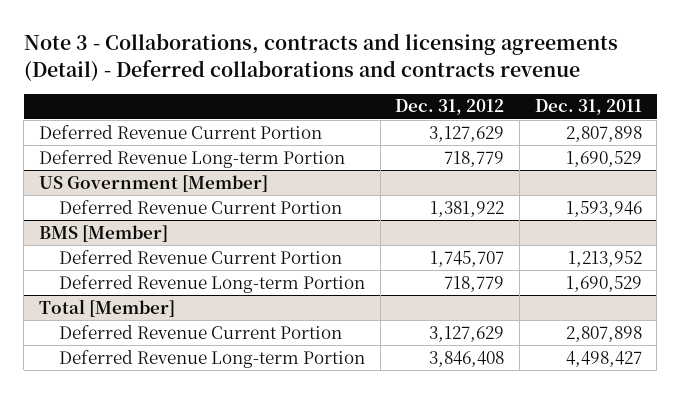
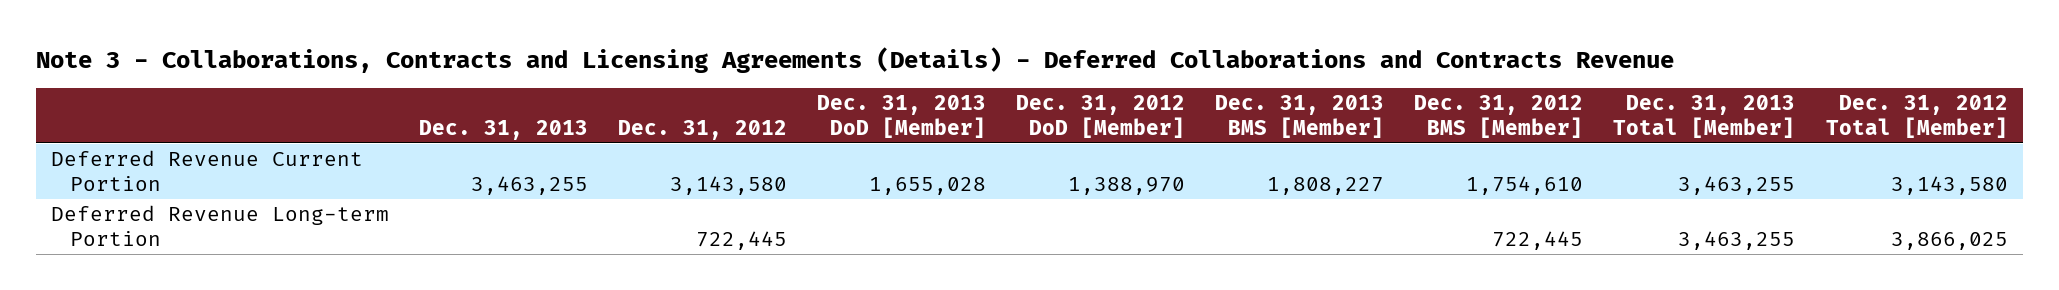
[23,33,618,81] Note 3 - Collaborations, contracts and licensing agreements (Detail) - Deferred collaborations and contracts revenue -> [35,46,1674,73] Note 3 - Collaborations, Contracts and Licensing Agreements (Details) - Deferred Collaborations and Contracts Revenue
[534,99,642,116] Dec. 31, 2011 -> none
none -> [419,119,589,140] Dec. 31, 2013
none -> [817,95,987,138] Dec. 31, 2013 DoD [Member]
none -> [1016,95,1186,138] Dec. 31, 2012 DoD [Member]
none -> [1215,95,1385,138] Dec. 31, 2013 BMS [Member]
none -> [1414,95,1584,138] Dec. 31, 2012 BMS [Member]
none -> [1613,95,1796,138] Dec. 31, 2013 Total [Member]
none -> [1825,95,2008,138] Dec. 31, 2012 Total [Member]
[39,174,269,192] US Government [Member] -> none
[58,199,342,214] Deferred Revenue Current Portion -> none
[39,224,169,242] BMS [Member] -> none
[58,249,342,264] Deferred Revenue Current Portion -> none
[58,274,365,293] Deferred Revenue Long-term Portion -> none
[39,298,176,317] Total [Member] -> none
[58,324,342,339] Deferred Revenue Current Portion -> none
[58,349,365,368] Deferred Revenue Long-term Portion -> none
[429,125,505,142] 3,127,629 -> [670,175,788,195] 3,143,580
[444,150,505,167] 718,779 -> [696,230,788,250] 722,445

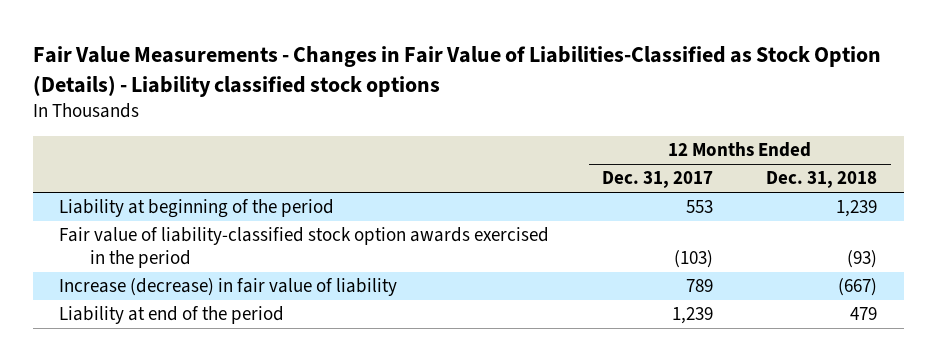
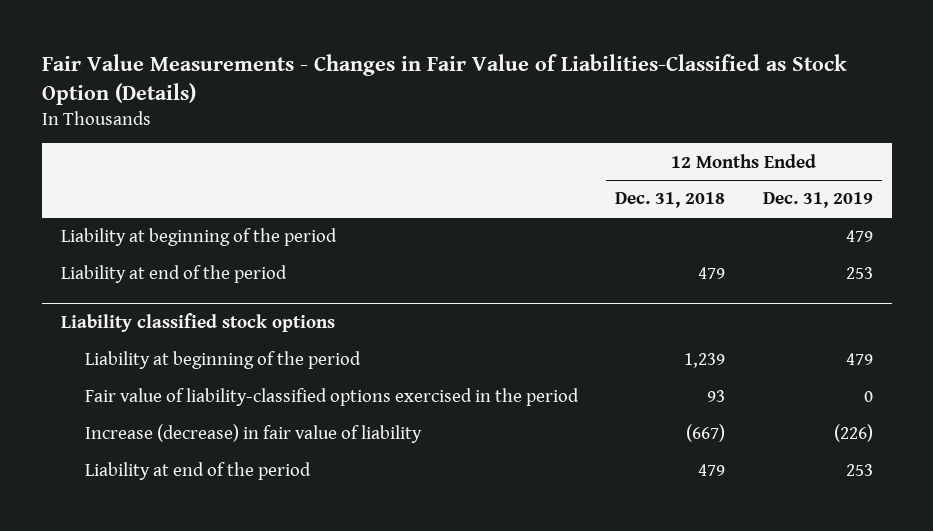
[32,46,881,97] Fair Value Measurements - Changes in Fair Value of Liabilities-Classified as Stock Option (Details) - Liability classified stock options -> [41,53,847,105] Fair Value Measurements - Changes in Fair Value of Liabilities-Classified as Stock Option (Details)
[602,171,714,189] Dec. 31, 2017 -> none
none -> [762,192,873,209] Dec. 31, 2019
none -> [60,228,337,247] Liability at beginning of the period
none -> [60,265,287,284] Liability at end of the period
none -> [60,312,335,332] Liability classified stock options
[59,227,550,269] Fair value of liability-classified stock option awards exercised in the period -> [84,388,579,407] Fair value of liability-classified options exercised in the period
[847,250,878,269] (93) -> [707,390,726,403] 93

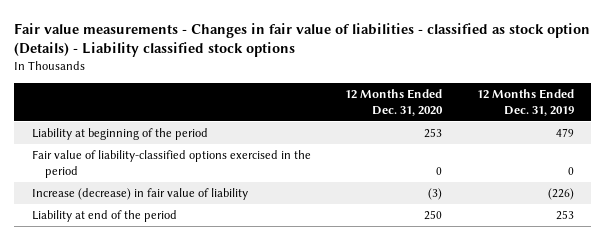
[41,53,847,105] Fair Value Measurements - Changes in Fair Value of Liabilities-Classified as Stock Option (Details) -> [14,22,591,58] Fair value measurements - Changes in fair value of liabilities - classified as stock option (Details) - Liability classified stock options
[615,192,726,209] Dec. 31, 2018 -> none
none -> [345,88,444,116] 12 Months Ended Dec. 31, 2020
[60,265,287,284] Liability at end of the period -> none
[60,312,335,332] Liability classified stock options -> none
[84,351,361,370] Liability at beginning of the period -> none

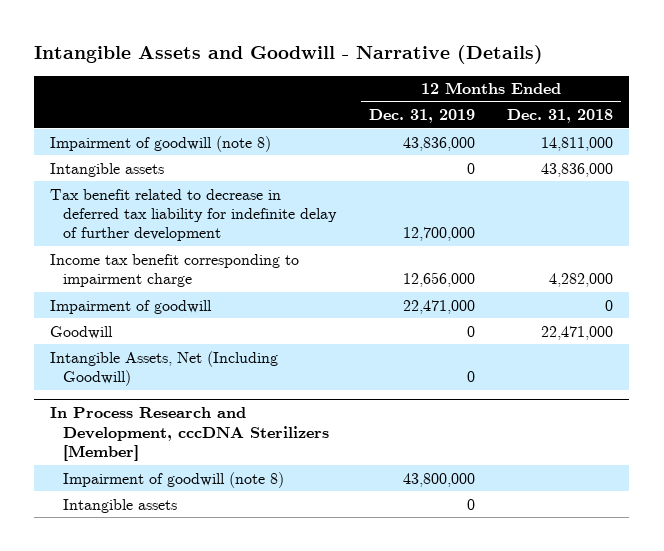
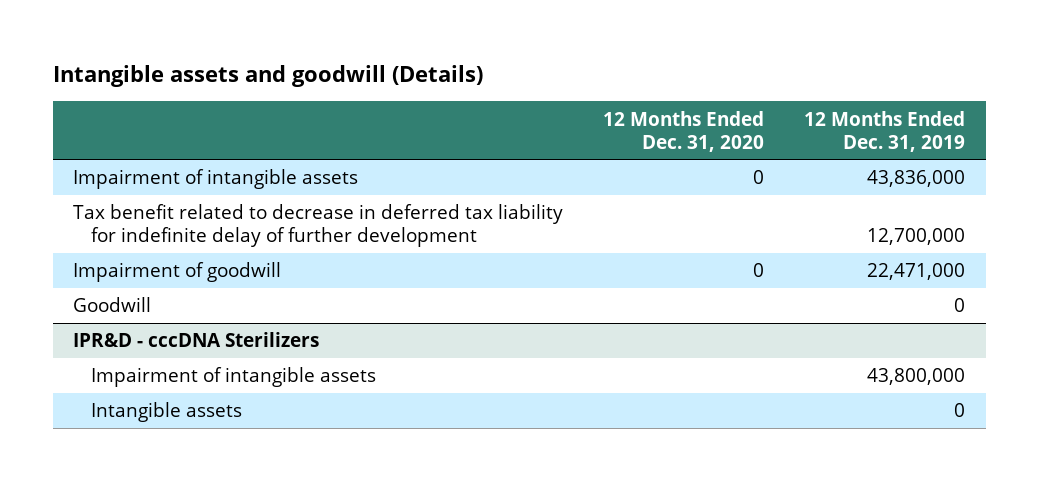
[34,45,544,65] Intangible Assets and Goodwill - Narrative (Details) -> [52,65,483,88] Intangible assets and goodwill (Details)
[507,109,614,124] Dec. 31, 2018 -> none
none -> [603,110,765,152] 12 Months Ended Dec. 31, 2020
[50,162,165,177] Intangible assets -> none
[50,135,272,152] Impairment of goodwill (note 8) -> [73,169,359,190] Impairment of intangible assets
[50,253,300,288] Income tax benefit corresponding to impairment charge -> none
[50,350,279,387] Intangible Assets, Net (Including Goodwill) -> none
[50,407,330,462] In Process Research and Development, cccDNA Sterilizers [Member] -> [73,332,320,348] IPR&D - cccDNA Sterilizers
[63,471,285,488] Impairment of goodwill (note 8) -> [91,367,377,388] Impairment of intangible assets

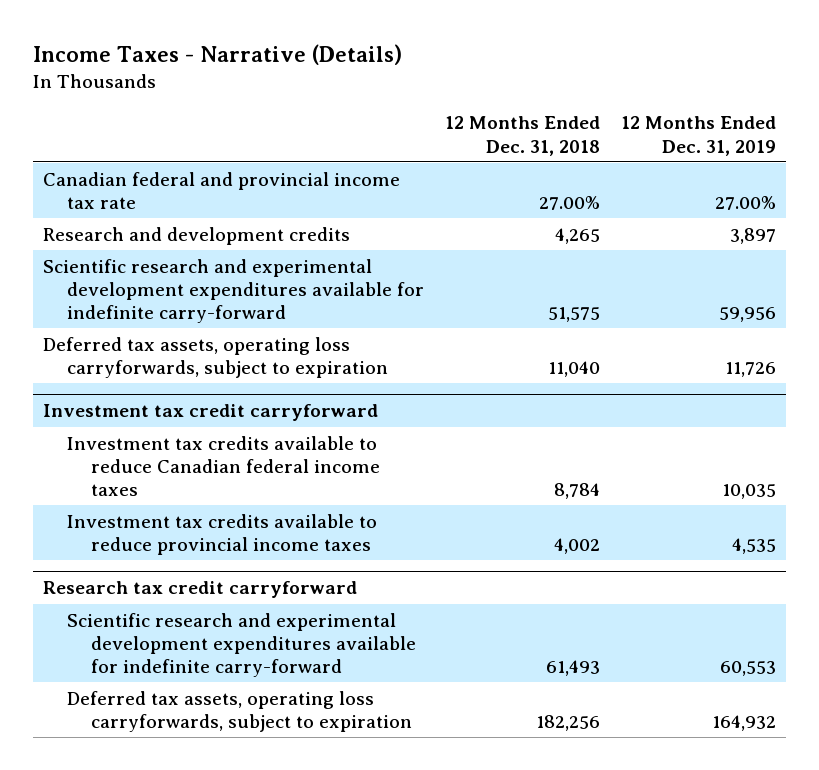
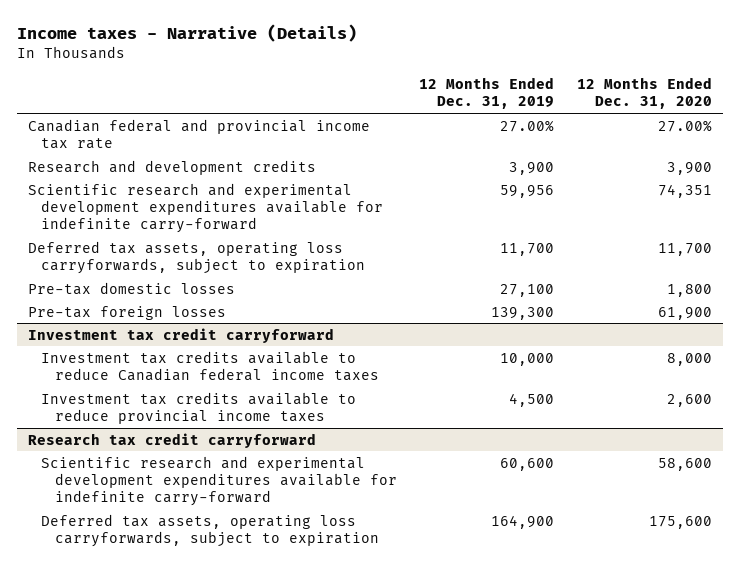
[32,44,402,66] Income Taxes - Narrative (Details) -> [16,23,357,42] Income taxes - Narrative (Details)
[445,116,601,156] 12 Months Ended Dec. 31, 2018 -> none
none -> [576,77,712,110] 12 Months Ended Dec. 31, 2020
[730,227,777,244] 3,897 -> [509,161,555,175] 3,900
[725,361,777,377] 11,726 -> [500,242,555,256] 11,700
none -> [28,281,236,295] Pre-tax domestic losses
none -> [28,305,227,320] Pre-tax foreign losses
[722,483,777,499] 10,035 -> [500,352,555,366] 10,000
[732,537,777,554] 4,535 -> [509,392,555,407] 4,500
[720,660,777,676] 60,553 -> [500,457,555,471] 60,600
[712,714,777,731] 164,932 -> [491,514,555,529] 164,900

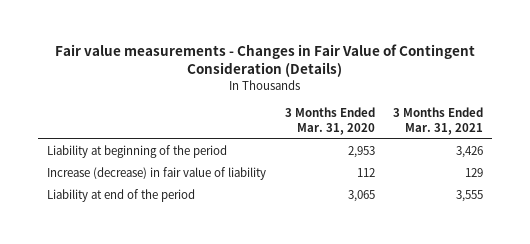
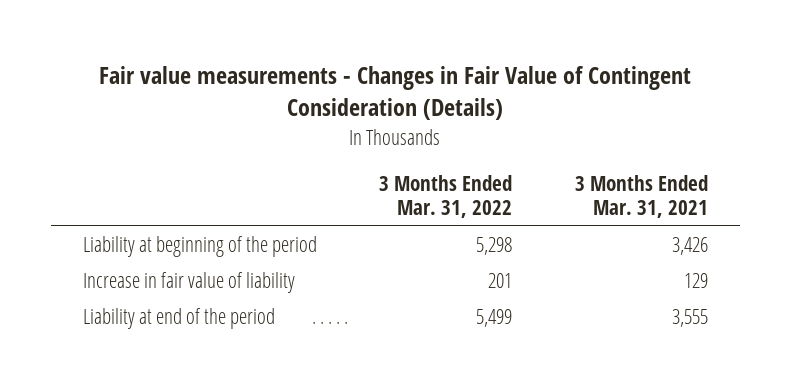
[284,106,375,135] 3 Months Ended Mar. 31, 2020 -> none
none -> [379,174,513,219] 3 Months Ended Mar. 31, 2022
[47,167,267,181] Increase (decrease) in fair value of liability -> [82,272,295,294] Increase in fair value of liability

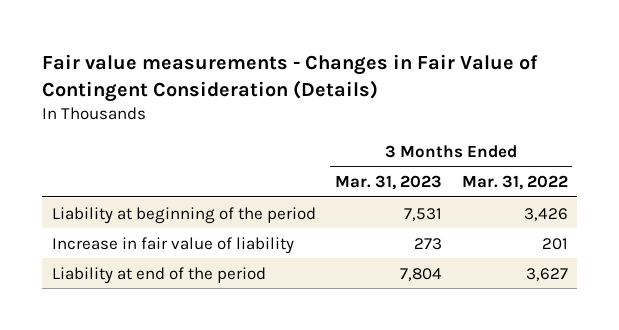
[575,174,709,219] 3 Months Ended Mar. 31, 2021 -> none
none -> [335,175,443,191] Mar. 31, 2023
[476,237,513,256] 5,298 -> [523,207,568,221] 3,426
[476,309,513,328] 5,499 -> [525,267,568,281] 3,627

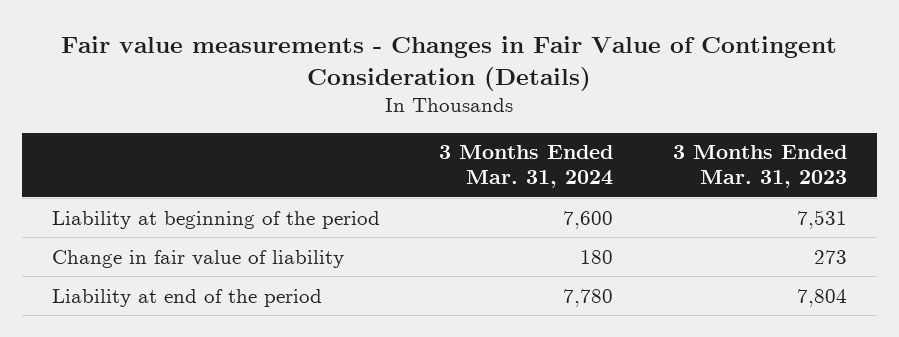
[461,175,568,191] Mar. 31, 2022 -> none
none -> [439,145,614,189] 3 Months Ended Mar. 31, 2024
[51,236,294,254] Increase in fair value of liability -> [51,249,344,268] Change in fair value of liability

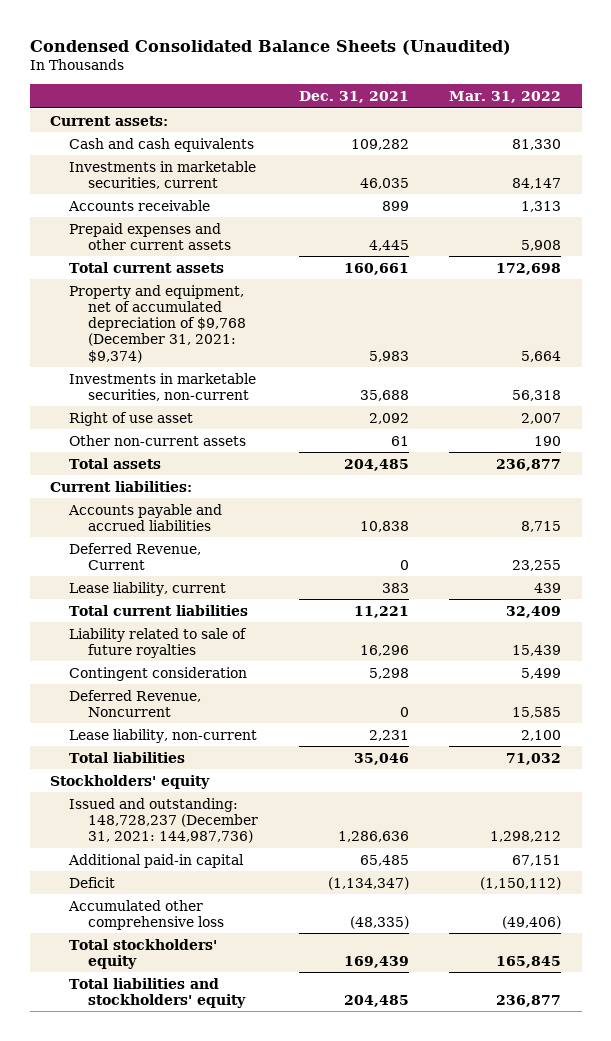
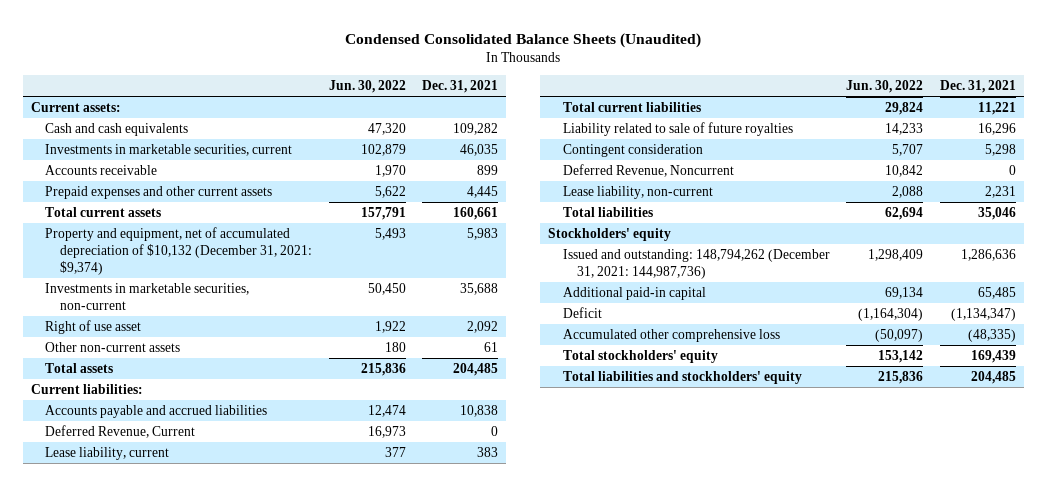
[449,91,562,104] Mar. 31, 2022 -> none
none -> [328,79,406,93] Jun. 30, 2022
[69,284,247,363] Property and equipment, net of accumulated depreciation of $9,768 (December 31, 2021: $9,374) -> [45,226,312,276] Property and equipment, net of accumulated depreciation of $10,132 (December 31, 2021: $9,374)
[69,797,259,844] Issued and outstanding: 148,728,237 (December 31, 2021: 144,987,736) -> [562,248,830,279] Issued and outstanding: 148,794,262 (December 31, 2021: 144,987,736)

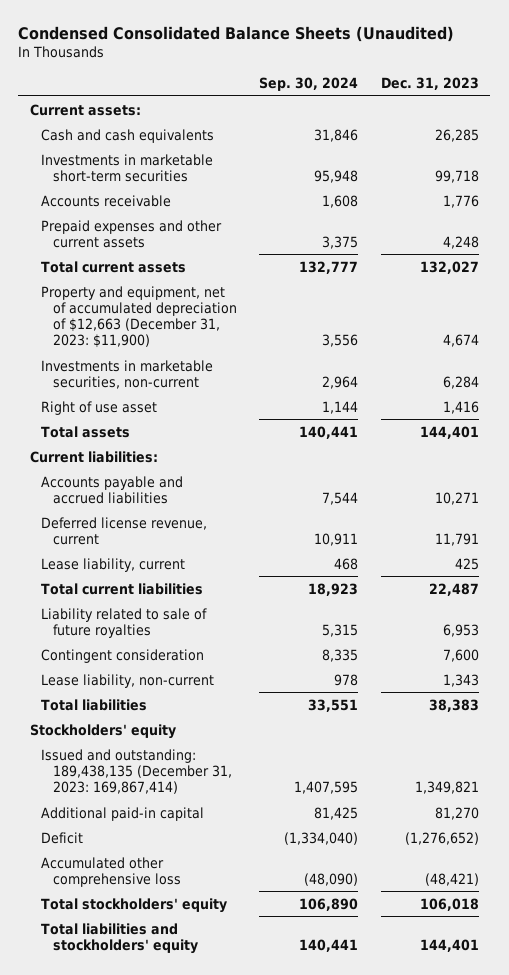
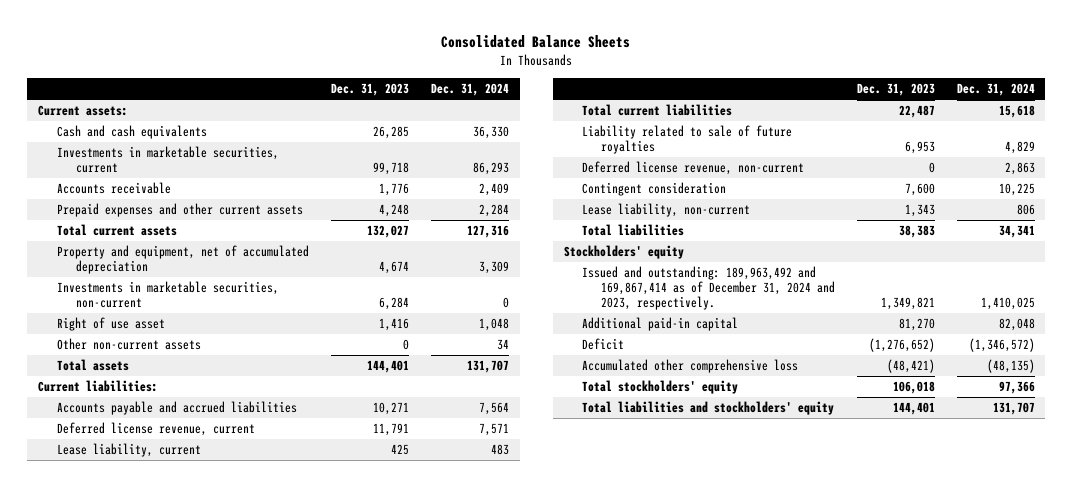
[18,26,455,43] Condensed Consolidated Balance Sheets (Unaudited) -> [441,35,631,49] Consolidated Balance Sheets
[259,77,359,92] Sep. 30, 2024 -> none
none -> [431,83,510,97] Dec. 31, 2024
[41,153,214,182] Investments in marketable short-term securities -> [56,146,279,174] Investments in marketable securities, current
[41,285,237,348] Property and equipment, net of accumulated depreciation of $12,663 (December 31, 2023: $11,900) -> [56,245,309,275] Property and equipment, net of accumulated depreciation
none -> [56,338,201,351] Other non-current assets
none -> [582,161,805,176] Deferred license revenue, non-current
[41,748,232,794] Issued and outstanding: 189,438,135 (December 31, 2023: 169,867,414) -> [582,266,835,311] Issued and outstanding: 189,963,492 and 169,867,414 as of December 31, 2024 and 2023, respectively.

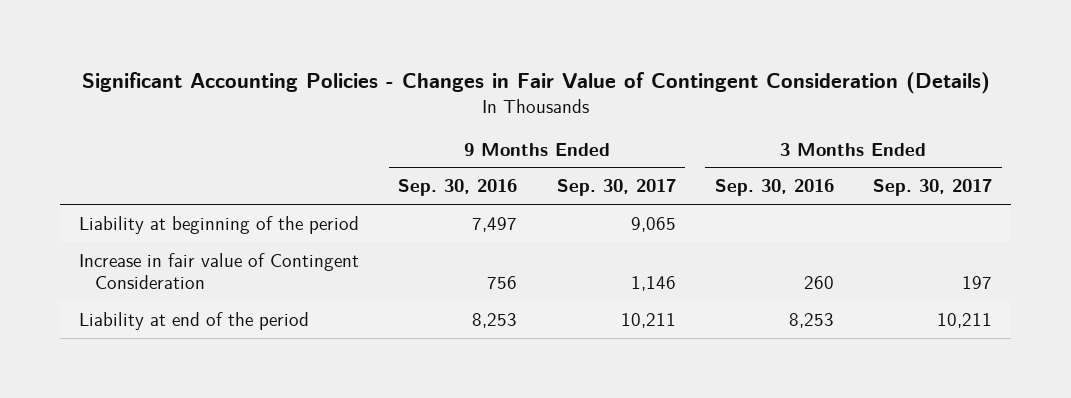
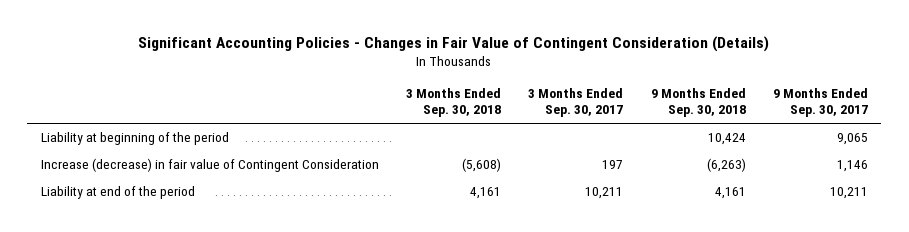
[398,179,518,197] Sep. 30, 2016 -> none
[714,179,834,197] Sep. 30, 2016 -> none
none -> [406,87,502,118] 3 Months Ended Sep. 30, 2018
none -> [650,87,746,118] 9 Months Ended Sep. 30, 2018
[79,252,360,290] Increase in fair value of Contingent Consideration -> [40,158,379,173] Increase (decrease) in fair value of Contingent Consideration

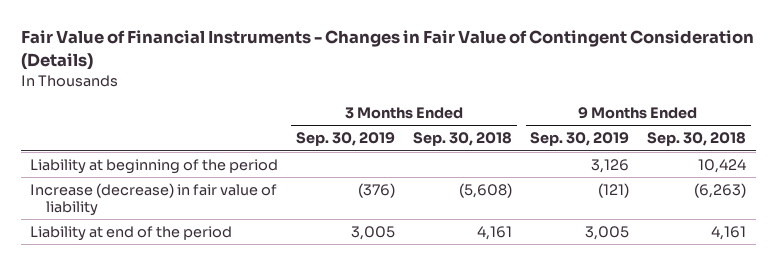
[138,35,770,52] Significant Accounting Policies - Changes in Fair Value of Contingent Consideration (Details) -> [20,30,754,70] Fair Value of Financial Instruments - Changes in Fair Value of Contingent Consideration (Details)
[528,87,624,118] 3 Months Ended Sep. 30, 2017 -> none
[772,87,868,118] 9 Months Ended Sep. 30, 2017 -> none
none -> [296,132,396,147] Sep. 30, 2019
none -> [530,132,630,147] Sep. 30, 2019
[40,158,379,173] Increase (decrease) in fair value of Contingent Consideration -> [29,182,277,216] Increase (decrease) in fair value of liability

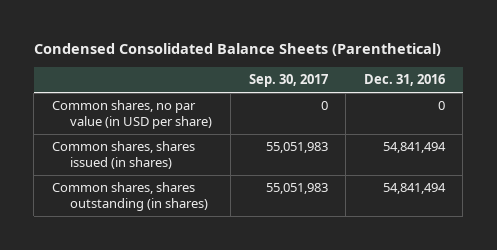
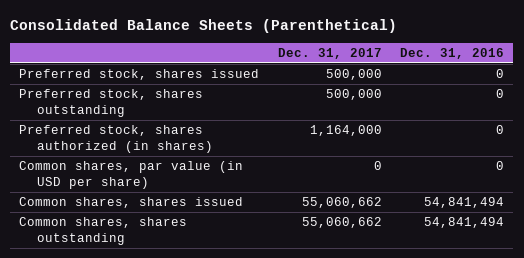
[33,42,441,56] Condensed Consolidated Balance Sheets (Parenthetical) -> [10,18,398,33] Consolidated Balance Sheets (Parenthetical)
[248,73,328,87] Sep. 30, 2017 -> none
none -> [277,47,382,59] Dec. 31, 2017
none -> [19,69,260,81] Preferred stock, shares issued
none -> [19,89,204,118] Preferred stock, shares outstanding
none -> [19,125,213,154] Preferred stock, shares authorized (in shares)
[52,100,213,129] Common shares, no par value (in USD per share) -> [19,161,244,190] Common shares, par value (in USD per share)
[52,141,196,169] Common shares, shares issued (in shares) -> [19,197,244,209] Common shares, shares issued
[52,182,209,211] Common shares, shares outstanding (in shares) -> [19,217,188,246] Common shares, shares outstanding

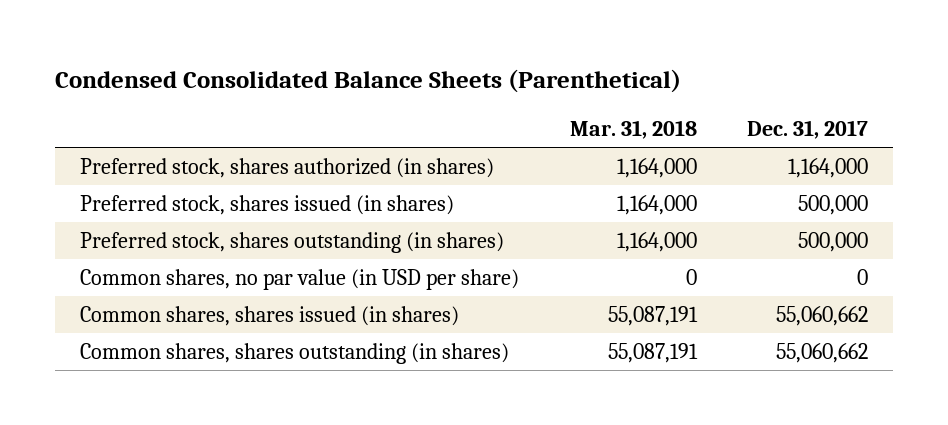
[10,18,398,33] Consolidated Balance Sheets (Parenthetical) -> [55,69,682,94] Condensed Consolidated Balance Sheets (Parenthetical)
[400,47,505,59] Dec. 31, 2016 -> none
none -> [569,119,697,139] Mar. 31, 2018
[19,69,260,81] Preferred stock, shares issued -> none
[19,89,204,118] Preferred stock, shares outstanding -> none
none -> [80,195,455,216] Preferred stock, shares issued (in shares)
none -> [80,232,505,254] Preferred stock, shares outstanding (in shares)
[19,161,244,190] Common shares, par value (in USD per share) -> [80,269,520,291] Common shares, no par value (in USD per share)
[19,197,244,209] Common shares, shares issued -> [80,306,460,327] Common shares, shares issued (in shares)
[19,217,188,246] Common shares, shares outstanding -> [80,343,510,365] Common shares, shares outstanding (in shares)

